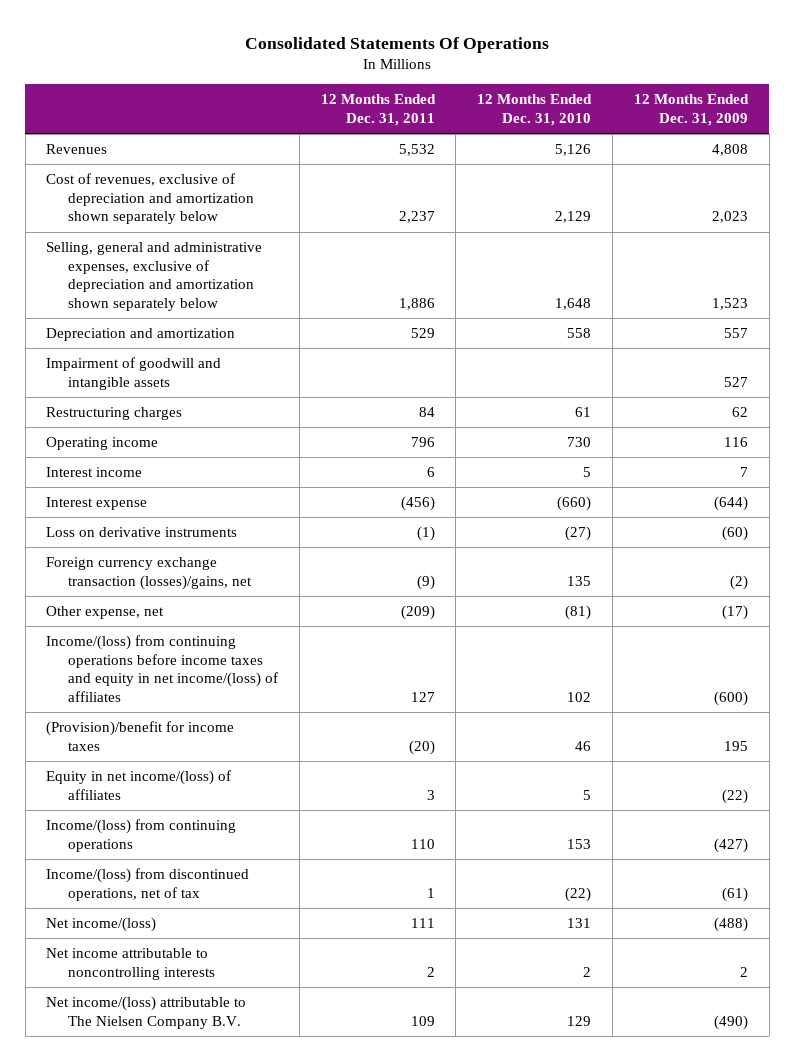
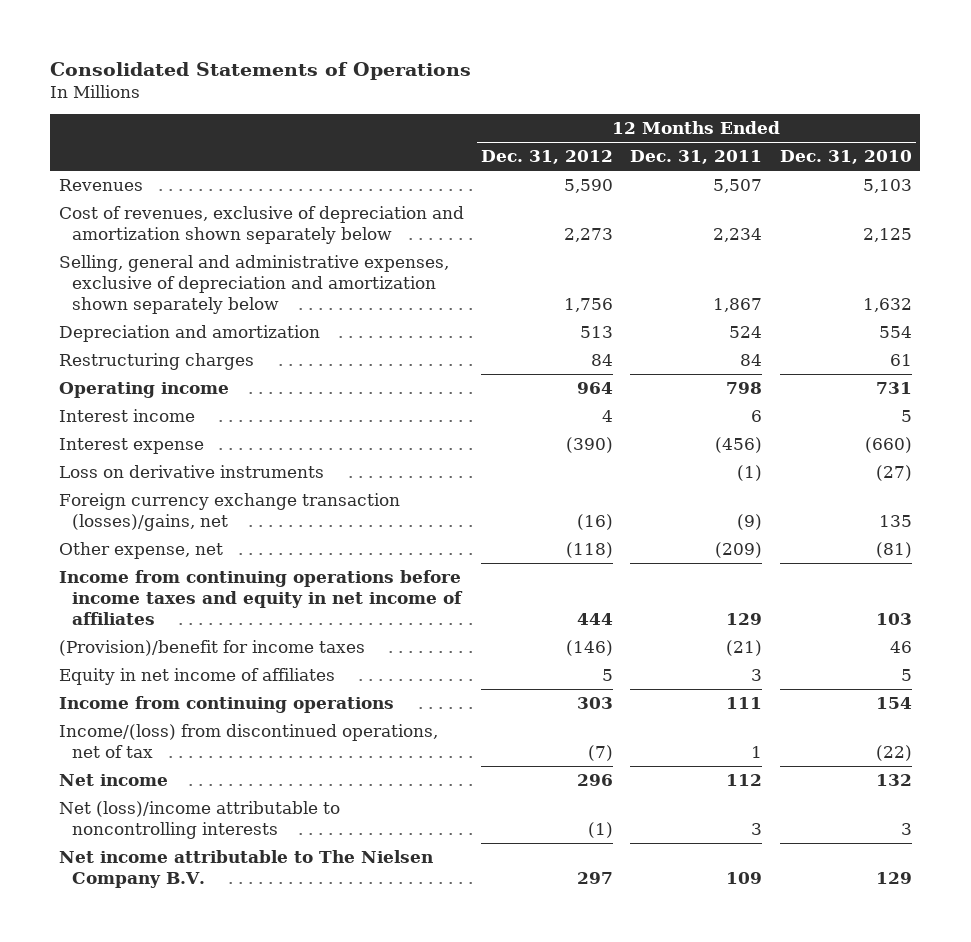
[245,36,550,53] Consolidated Statements Of Operations -> [50,61,472,80] Consolidated Statements of Operations
[633,94,749,126] 12 Months Ended Dec. 31, 2009 -> none
none -> [481,150,614,165] Dec. 31, 2012
[46,357,222,390] Impairment of goodwill and intangible assets -> none
[398,144,435,157] 5,532 -> [713,179,763,194] 5,507
[555,144,592,157] 5,126 -> [862,179,912,194] 5,103
[398,211,435,224] 2,237 -> [713,228,763,243] 2,234
[555,211,592,224] 2,129 -> [862,228,912,243] 2,125
[398,297,435,310] 1,886 -> [713,297,763,312] 1,867
[555,297,592,310] 1,648 -> [862,297,912,312] 1,632
[410,328,435,339] 529 -> [729,326,763,339] 524
[567,328,592,339] 558 -> [878,326,912,339] 554
[410,437,435,448] 796 -> [726,382,763,395] 798
[567,437,592,448] 730 -> [875,382,912,395] 731
[46,635,278,702] Income/(loss) from continuing operations before income taxes and equity in net income/(loss) of affiliates -> [59,570,463,625] Income from continuing operations before income taxes and equity in net income of affiliates
[410,691,435,702] 127 -> [726,612,763,625] 129
[567,691,592,702] 102 -> [875,612,912,625] 103
[408,739,435,755] (20) -> [726,640,763,657] (21)
[46,770,232,800] Equity in net income/(loss) of affiliates -> [59,668,336,686] Equity in net income of affiliates
[46,819,237,852] Income/(loss) from continuing operations -> [59,696,395,714] Income from continuing operations
[410,838,435,849] 110 -> [726,697,763,710] 111
[567,838,592,849] 153 -> [875,697,912,710] 154
[46,917,157,933] Net income/(loss) -> [59,774,169,787] Net income
[410,918,435,929] 111 -> [726,774,763,787] 112
[567,918,592,929] 131 -> [875,774,912,787] 132
[46,948,215,980] Net income attributable to noncontrolling interests -> [59,801,341,840] Net (loss)/income attributable to noncontrolling interests
[426,966,435,977] 2 -> [751,823,763,836] 3
[583,966,592,977] 2 -> [900,823,912,836] 3
[46,996,247,1029] Net income/(loss) attributable to The Nielsen Company B.V. -> [59,850,434,889] Net income attributable to The Nielsen Company B.V.

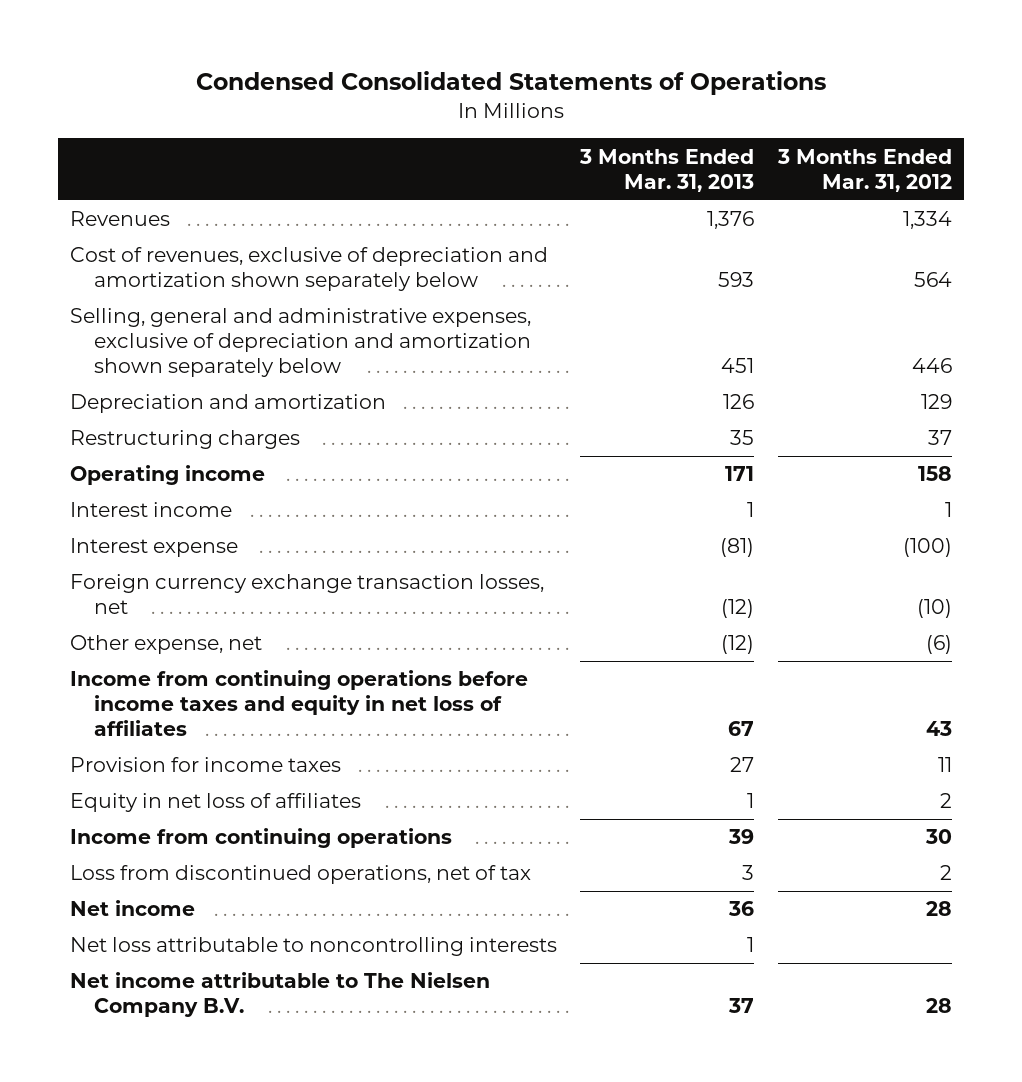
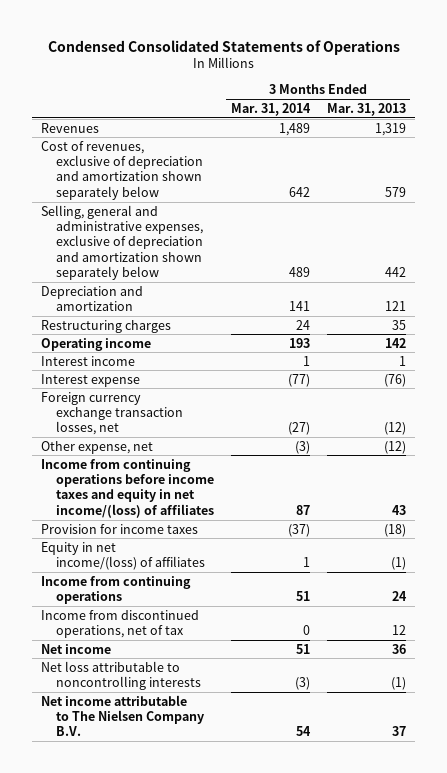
[776,148,952,192] 3 Months Ended Mar. 31, 2012 -> none
none -> [230,102,311,116] Mar. 31, 2014
[707,211,755,230] 1,376 -> [374,122,406,136] 1,319
[718,272,755,288] 593 -> [384,186,406,197] 579
[721,358,755,374] 451 -> [384,267,406,278] 442
[723,394,755,410] 126 -> [384,301,406,312] 121
[725,466,755,482] 171 -> [384,337,406,348] 142
[720,538,755,558] (81) -> [383,373,406,387] (76)
[69,670,528,737] Income from continuing operations before income taxes and equity in net loss of affiliates -> [41,458,214,518] Income from continuing operations before income taxes and equity in net income/(loss) of affiliates
[728,721,755,737] 67 -> [391,504,406,515] 43
[730,757,755,773] 27 -> [383,523,406,537] (18)
[69,793,361,813] Equity in net loss of affiliates -> [41,541,205,571] Equity in net income/(loss) of affiliates
[747,793,755,809] 1 -> [390,557,406,571] (1)
[728,829,755,845] 39 -> [391,591,407,602] 24
[69,865,531,885] Loss from discontinued operations, net of tax -> [41,609,200,639] Income from discontinued operations, net of tax
[742,865,755,881] 3 -> [391,625,406,636] 12
[747,937,755,953] 1 -> [390,677,406,691] (1)

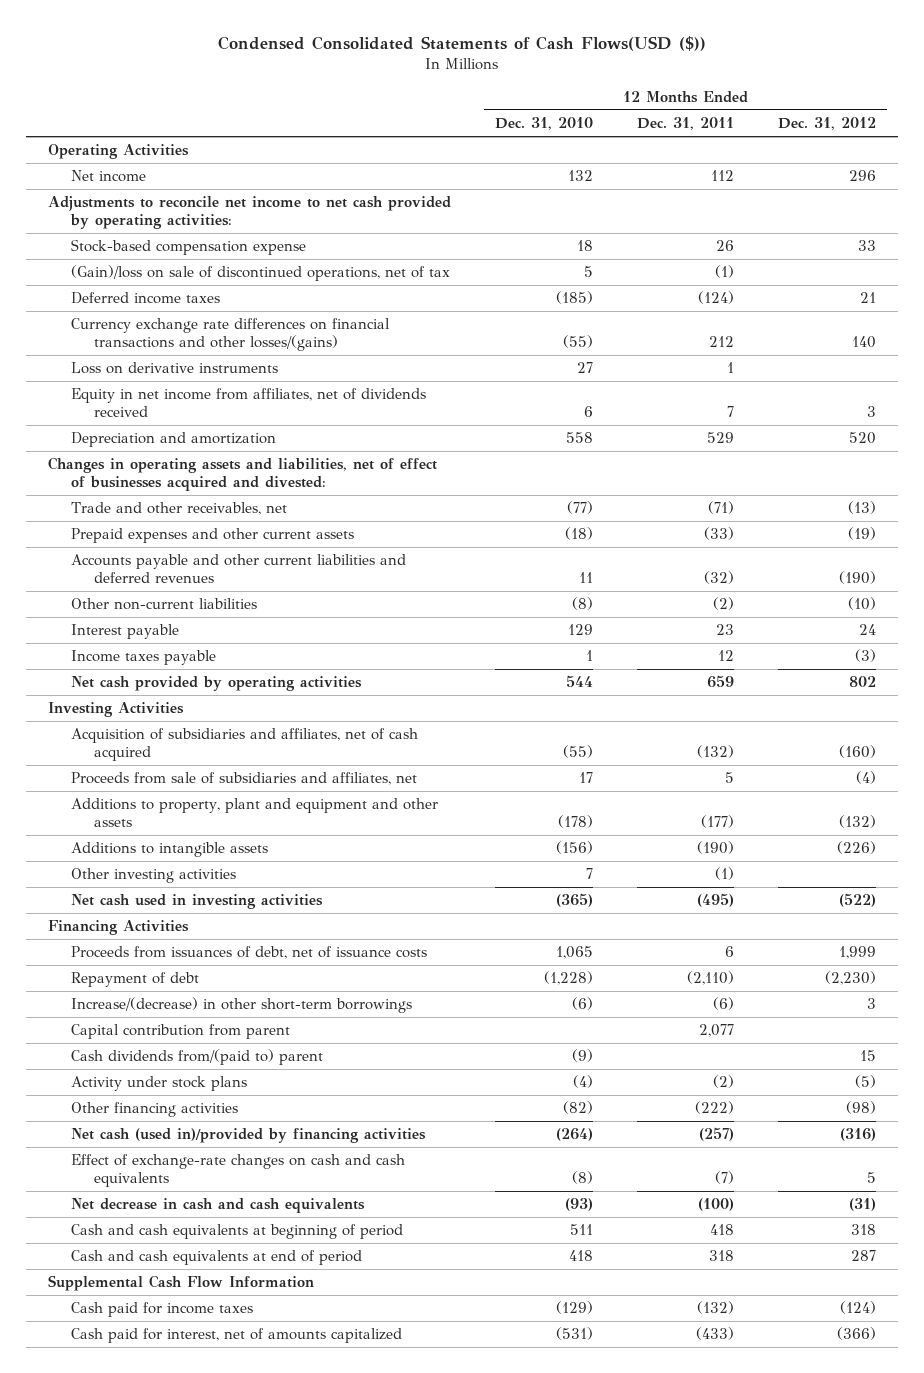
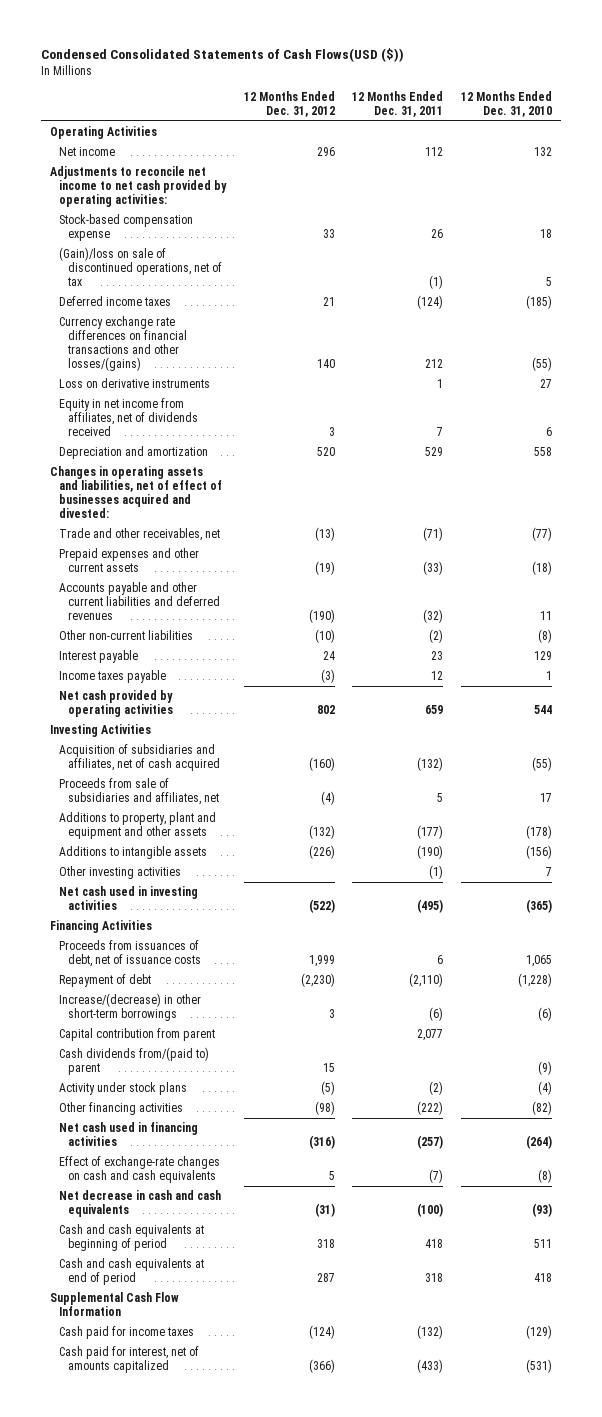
[70,1128,426,1144] Net cash (used in)/provided by financing activities -> [59,1122,199,1147] Net cash used in financing activities

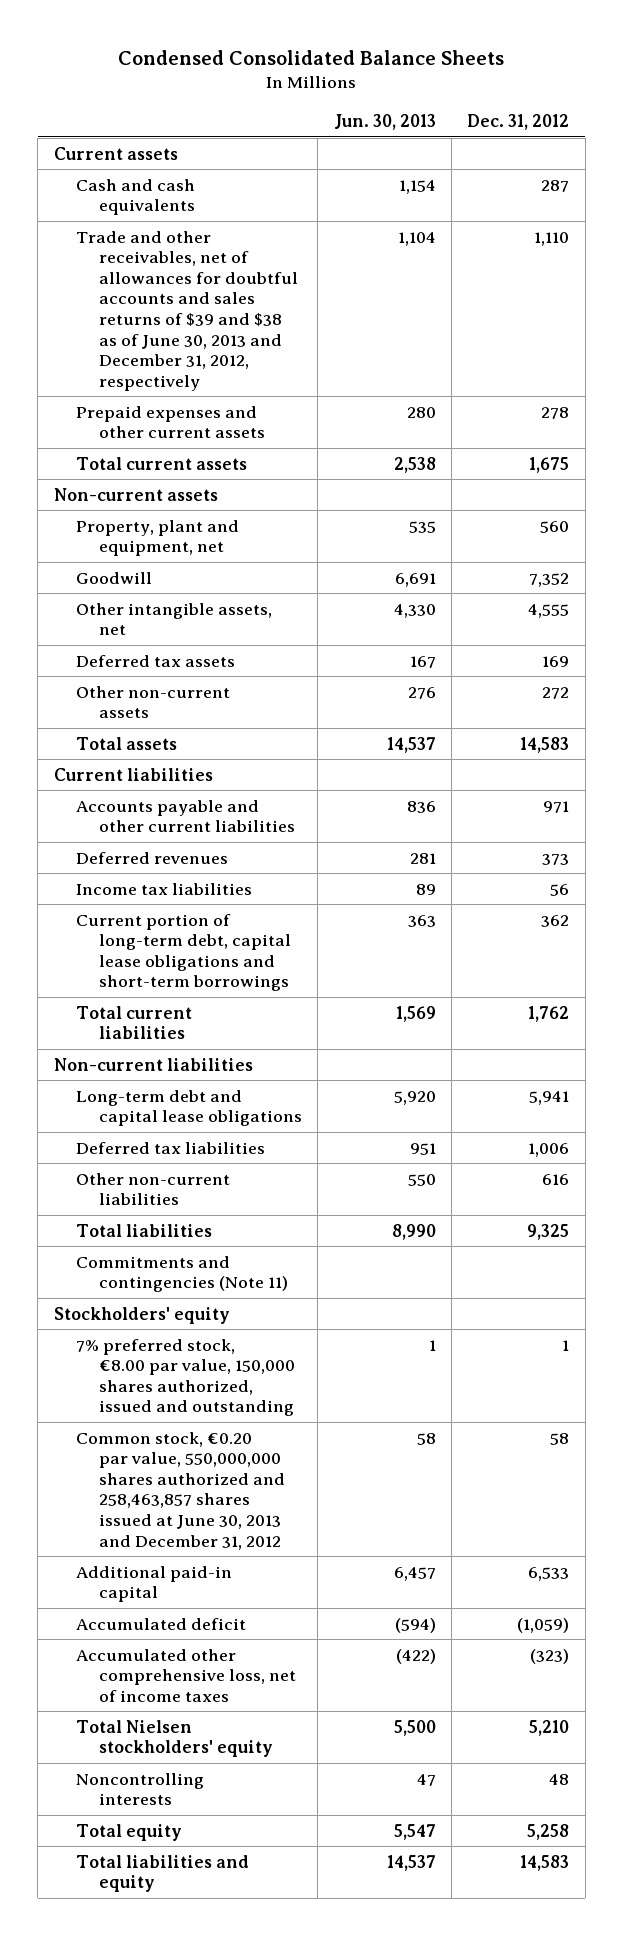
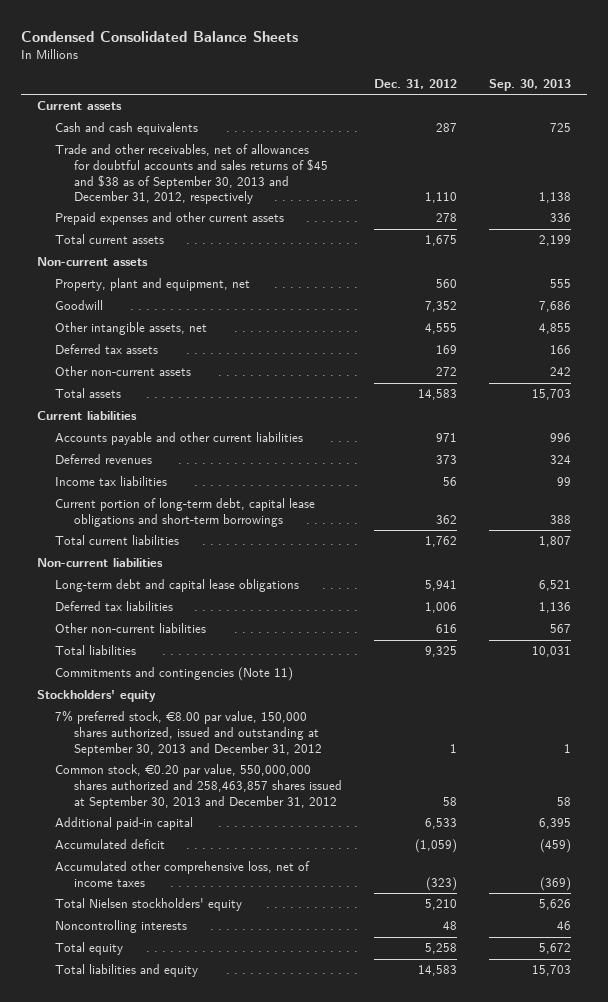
[333,114,436,131] Jun. 30, 2013 -> none
none -> [488,78,571,91] Sep. 30, 2013
[76,230,298,391] Trade and other receivables, net of allowances for doubtful accounts and sales returns of $39 and $38 as of June 30, 2013 and December 31, 2012, respectively -> [55,144,328,205] Trade and other receivables, net of allowances for doubtful accounts and sales returns of $45 and $38 as of September 30, 2013 and December 31, 2012, respectively
[76,1338,295,1417] 7% preferred stock, €8.00 par value, 150,000 shares authorized, issued and outstanding -> [55,710,322,756] 7% preferred stock, €8.00 par value, 150,000 shares authorized, issued and outstanding at September 30, 2013 and December 31, 2012
[76,1431,285,1550] Common stock, €0.20 par value, 550,000,000 shares authorized and 258,463,857 shares issued at June 30, 2013 and December 31, 2012 -> [55,764,342,809] Common stock, €0.20 par value, 550,000,000 shares authorized and 258,463,857 shares issued at September 30, 2013 and December 31, 2012

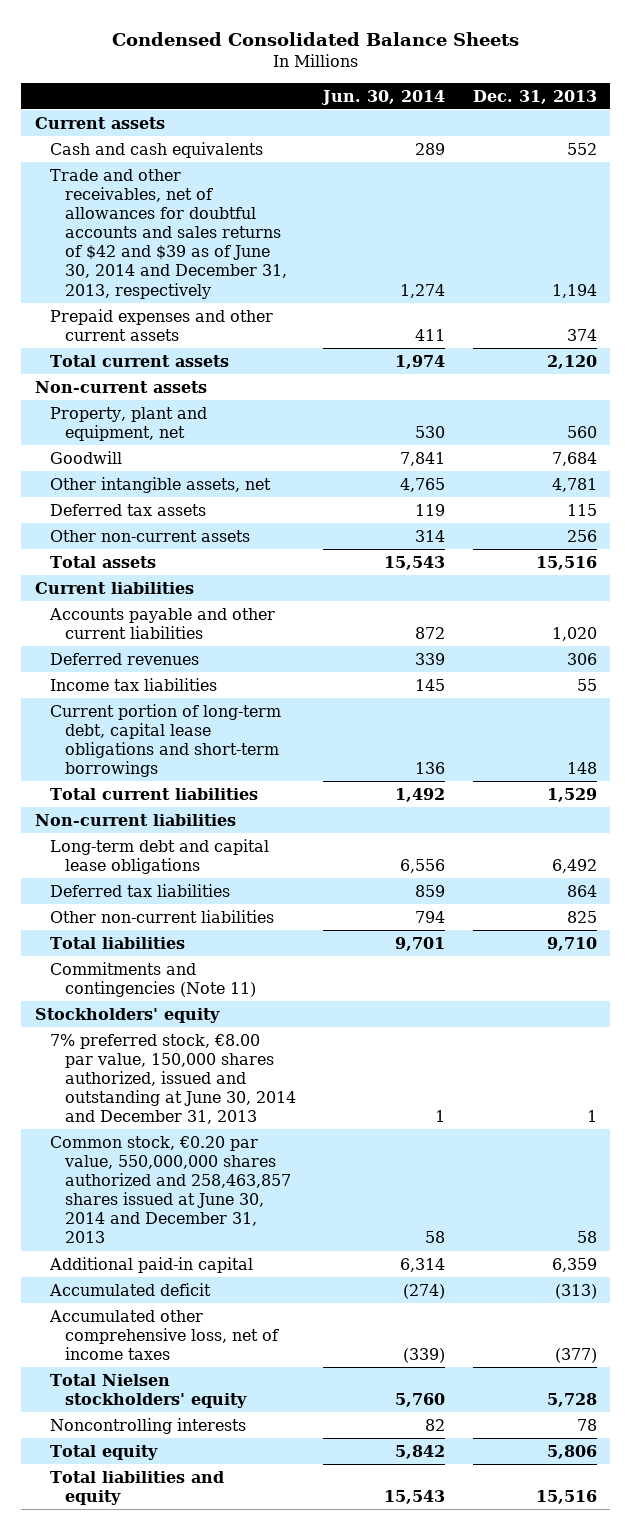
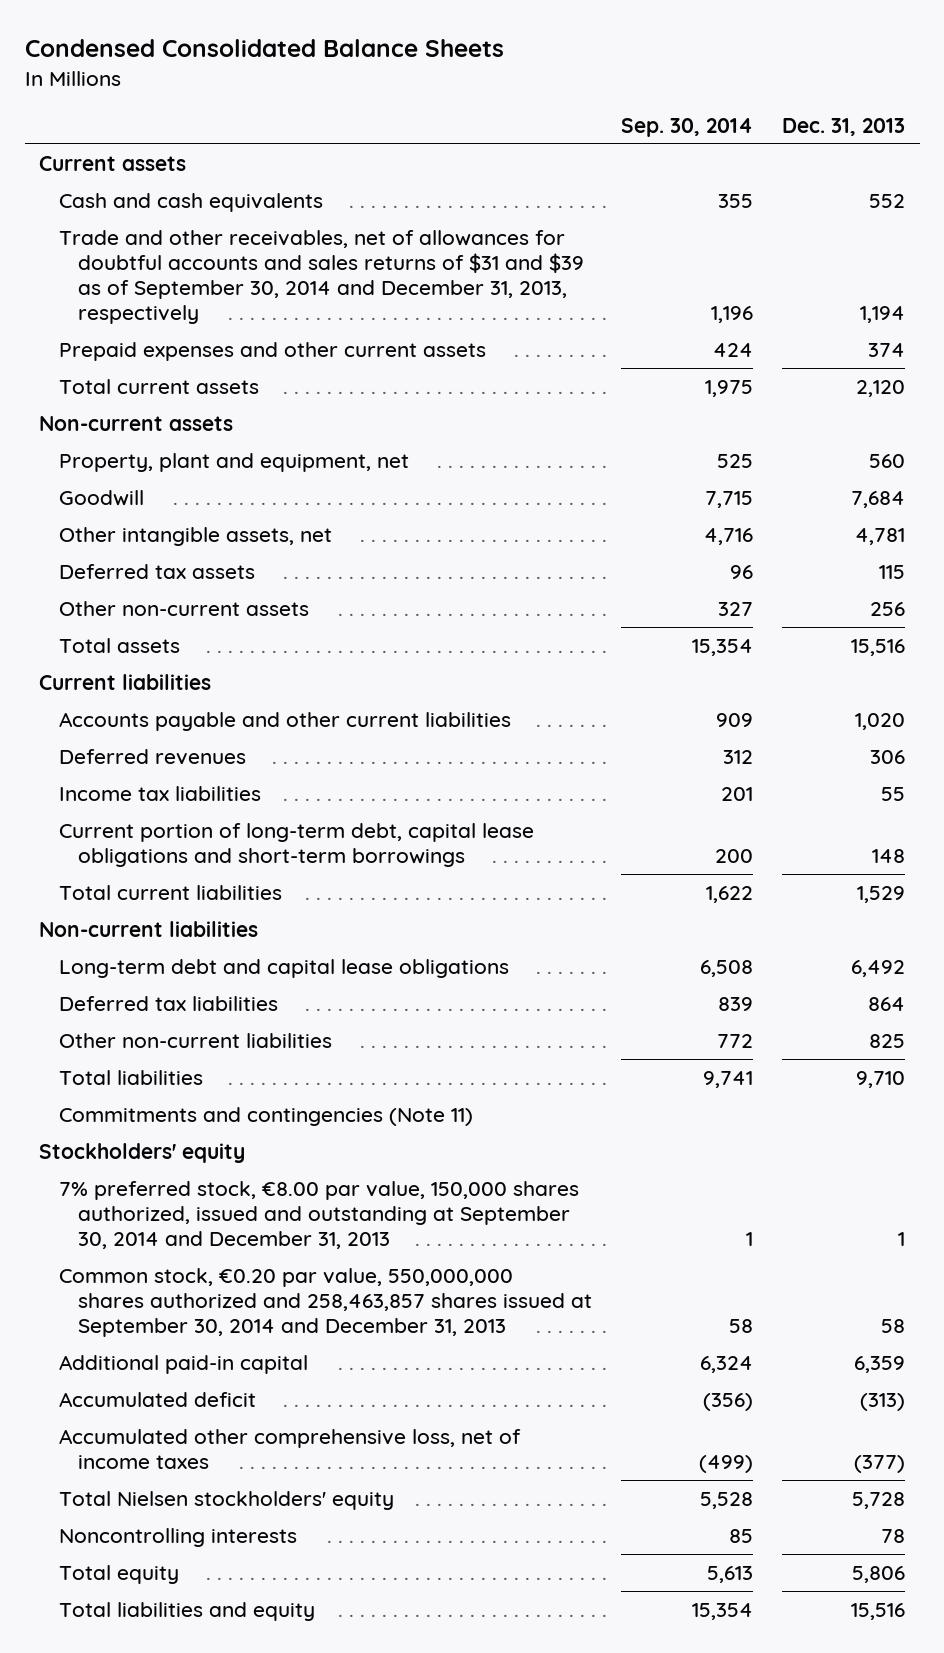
[321,89,446,105] Jun. 30, 2014 -> none
none -> [621,117,754,137] Sep. 30, 2014
[50,168,288,299] Trade and other receivables, net of allowances for doubtful accounts and sales returns of $42 and $39 as of June 30, 2014 and December 31, 2013, respectively -> [58,229,585,324] Trade and other receivables, net of allowances for doubtful accounts and sales returns of $31 and $39 as of September 30, 2014 and December 31, 2013, respectively
[50,1033,297,1125] 7% preferred stock, €8.00 par value, 150,000 shares authorized, issued and outstanding at June 30, 2014 and December 31, 2013 -> [58,1180,579,1249] 7% preferred stock, €8.00 par value, 150,000 shares authorized, issued and outstanding at September 30, 2014 and December 31, 2013
[50,1135,292,1244] Common stock, €0.20 par value, 550,000,000 shares authorized and 258,463,857 shares issued at June 30, 2014 and December 31, 2013 -> [58,1267,593,1337] Common stock, €0.20 par value, 550,000,000 shares authorized and 258,463,857 shares issued at September 30, 2014 and December 31, 2013

